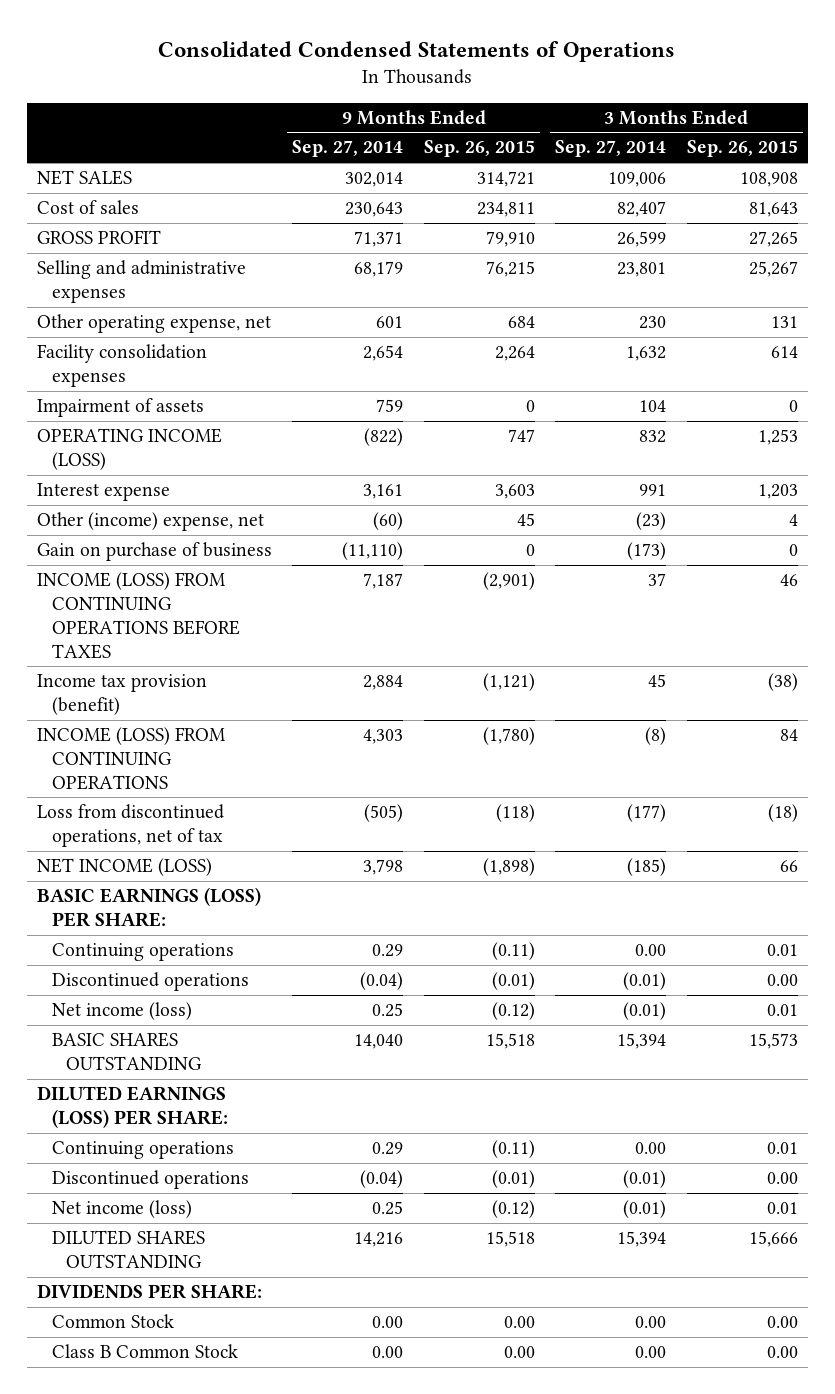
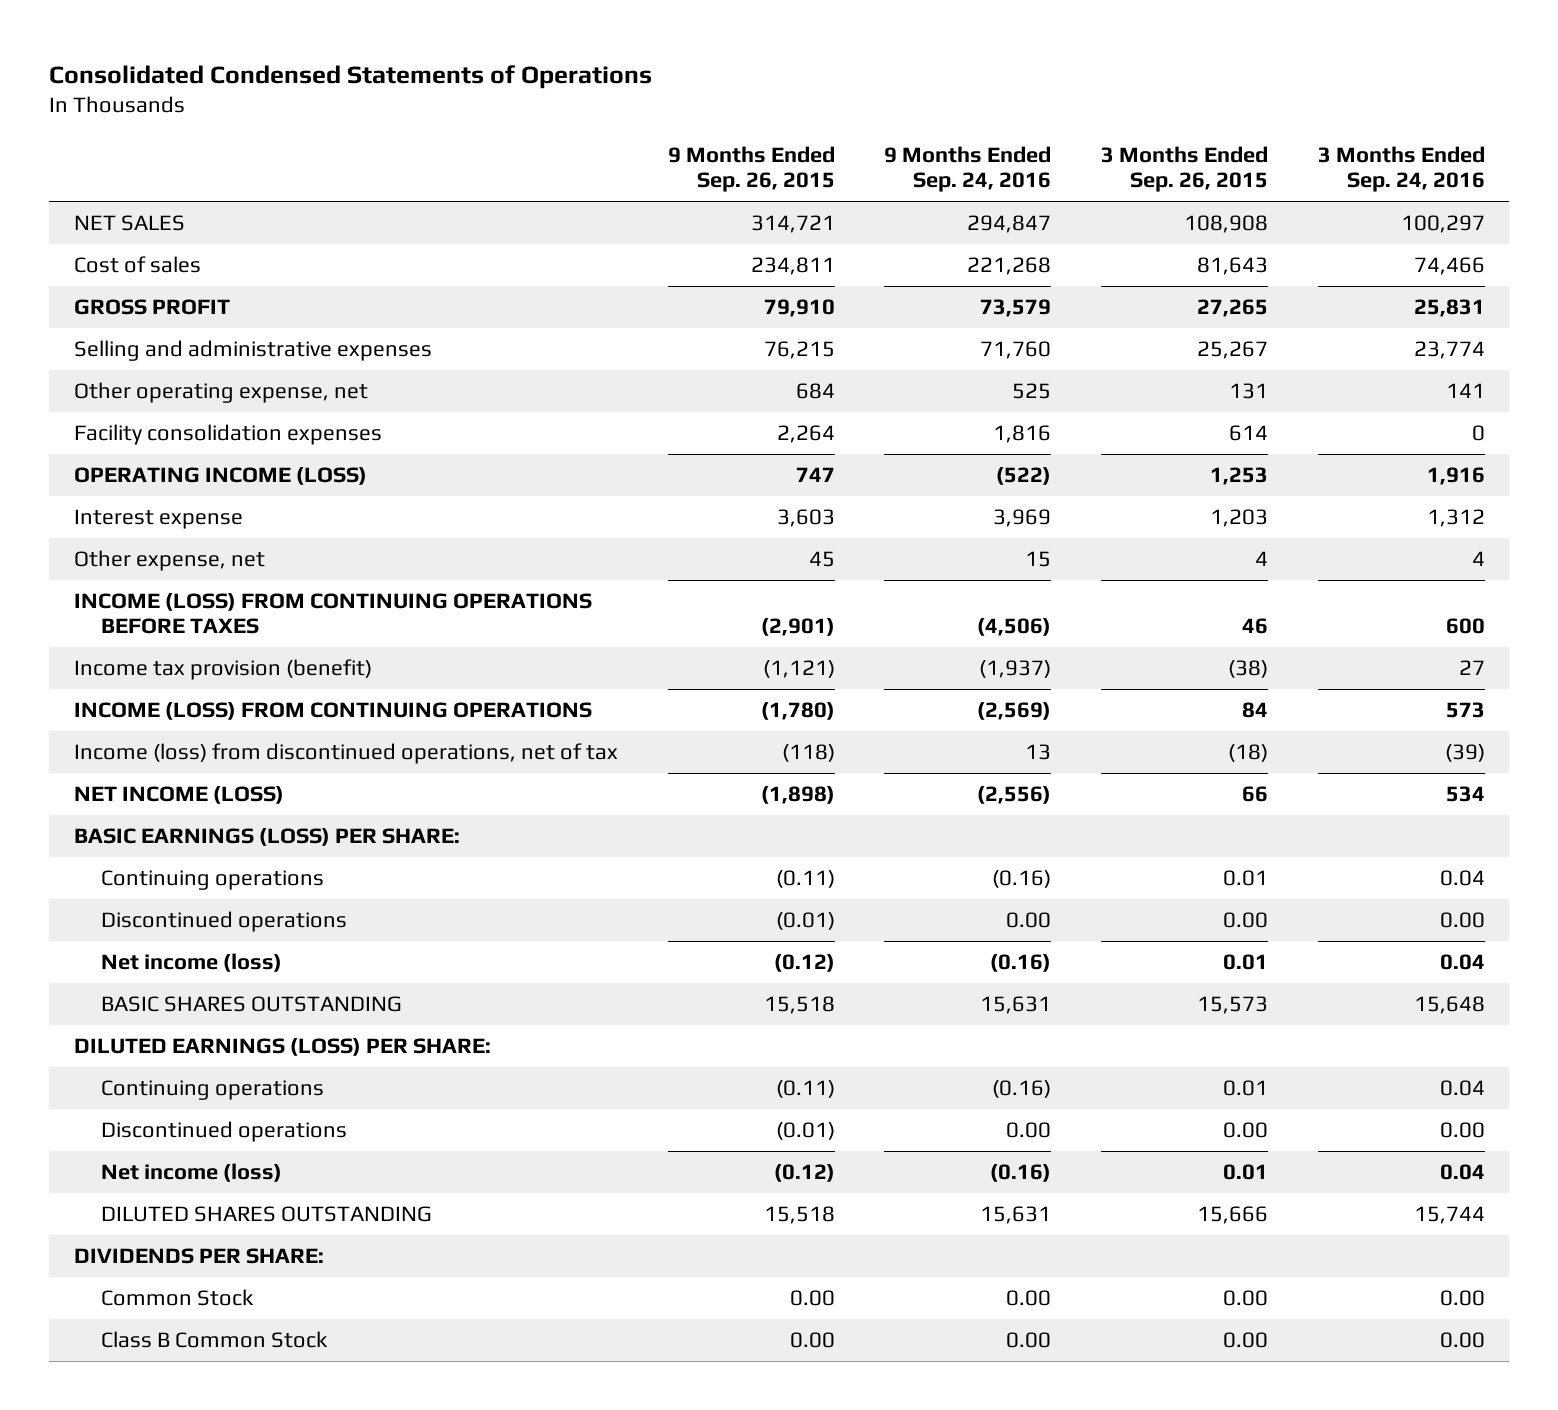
[292,140,404,158] Sep. 27, 2014 -> none
[555,140,667,158] Sep. 27, 2014 -> none
none -> [884,146,1052,193] 9 Months Ended Sep. 24, 2016
none -> [1317,146,1485,193] 3 Months Ended Sep. 24, 2016
[37,398,205,418] Impairment of assets -> none
[37,542,273,562] Gain on purchase of business -> none
[37,512,265,532] Other (income) expense, net -> [73,550,265,572] Other expense, net
[37,804,225,847] Loss from discontinued operations, net of tax -> [73,743,618,765] Income (loss) from discontinued operations, net of tax

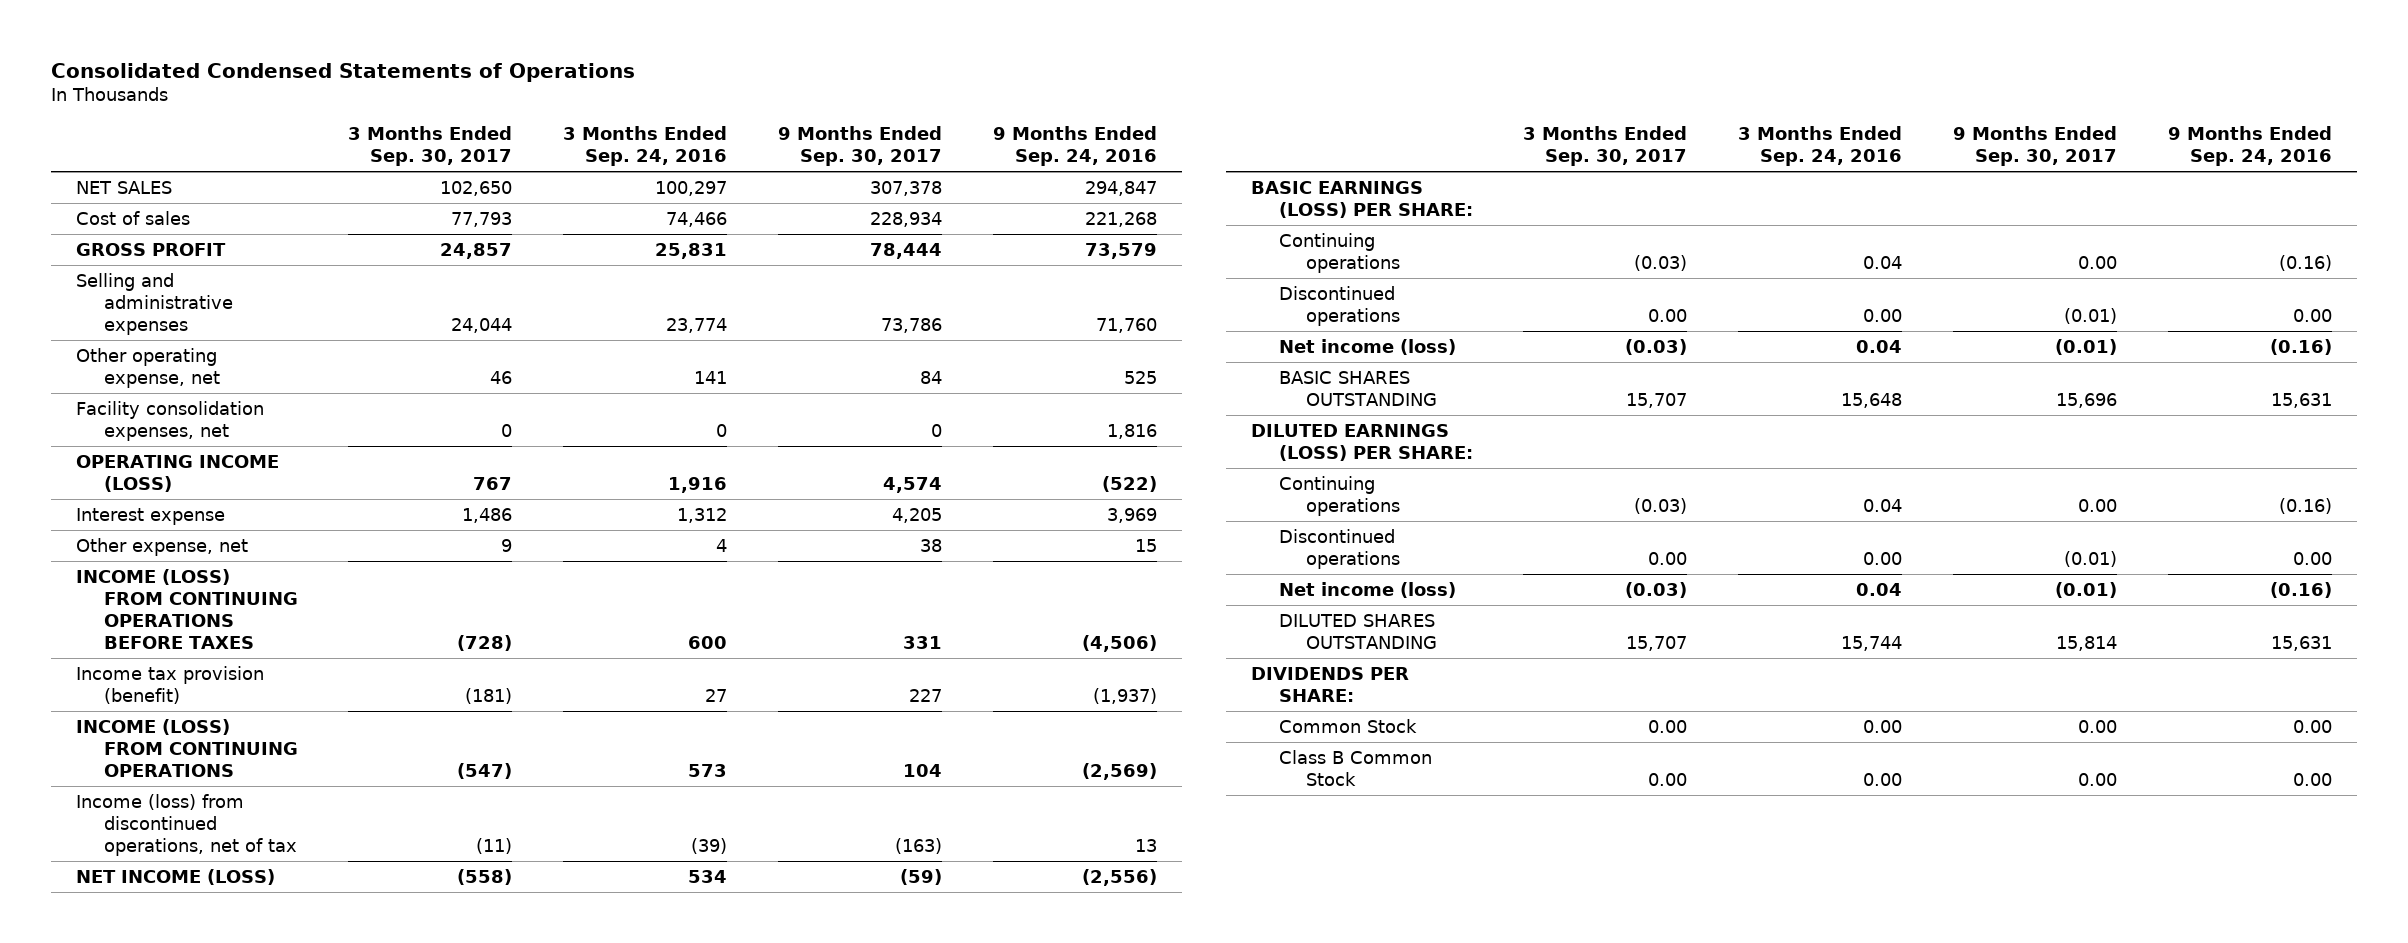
[667,146,835,193] 9 Months Ended Sep. 26, 2015 -> none
[1100,146,1268,193] 3 Months Ended Sep. 26, 2015 -> none
none -> [348,126,513,167] 3 Months Ended Sep. 30, 2017
none -> [777,126,942,167] 9 Months Ended Sep. 30, 2017
[73,424,382,446] Facility consolidation expenses -> [76,400,265,441] Facility consolidation expenses, net

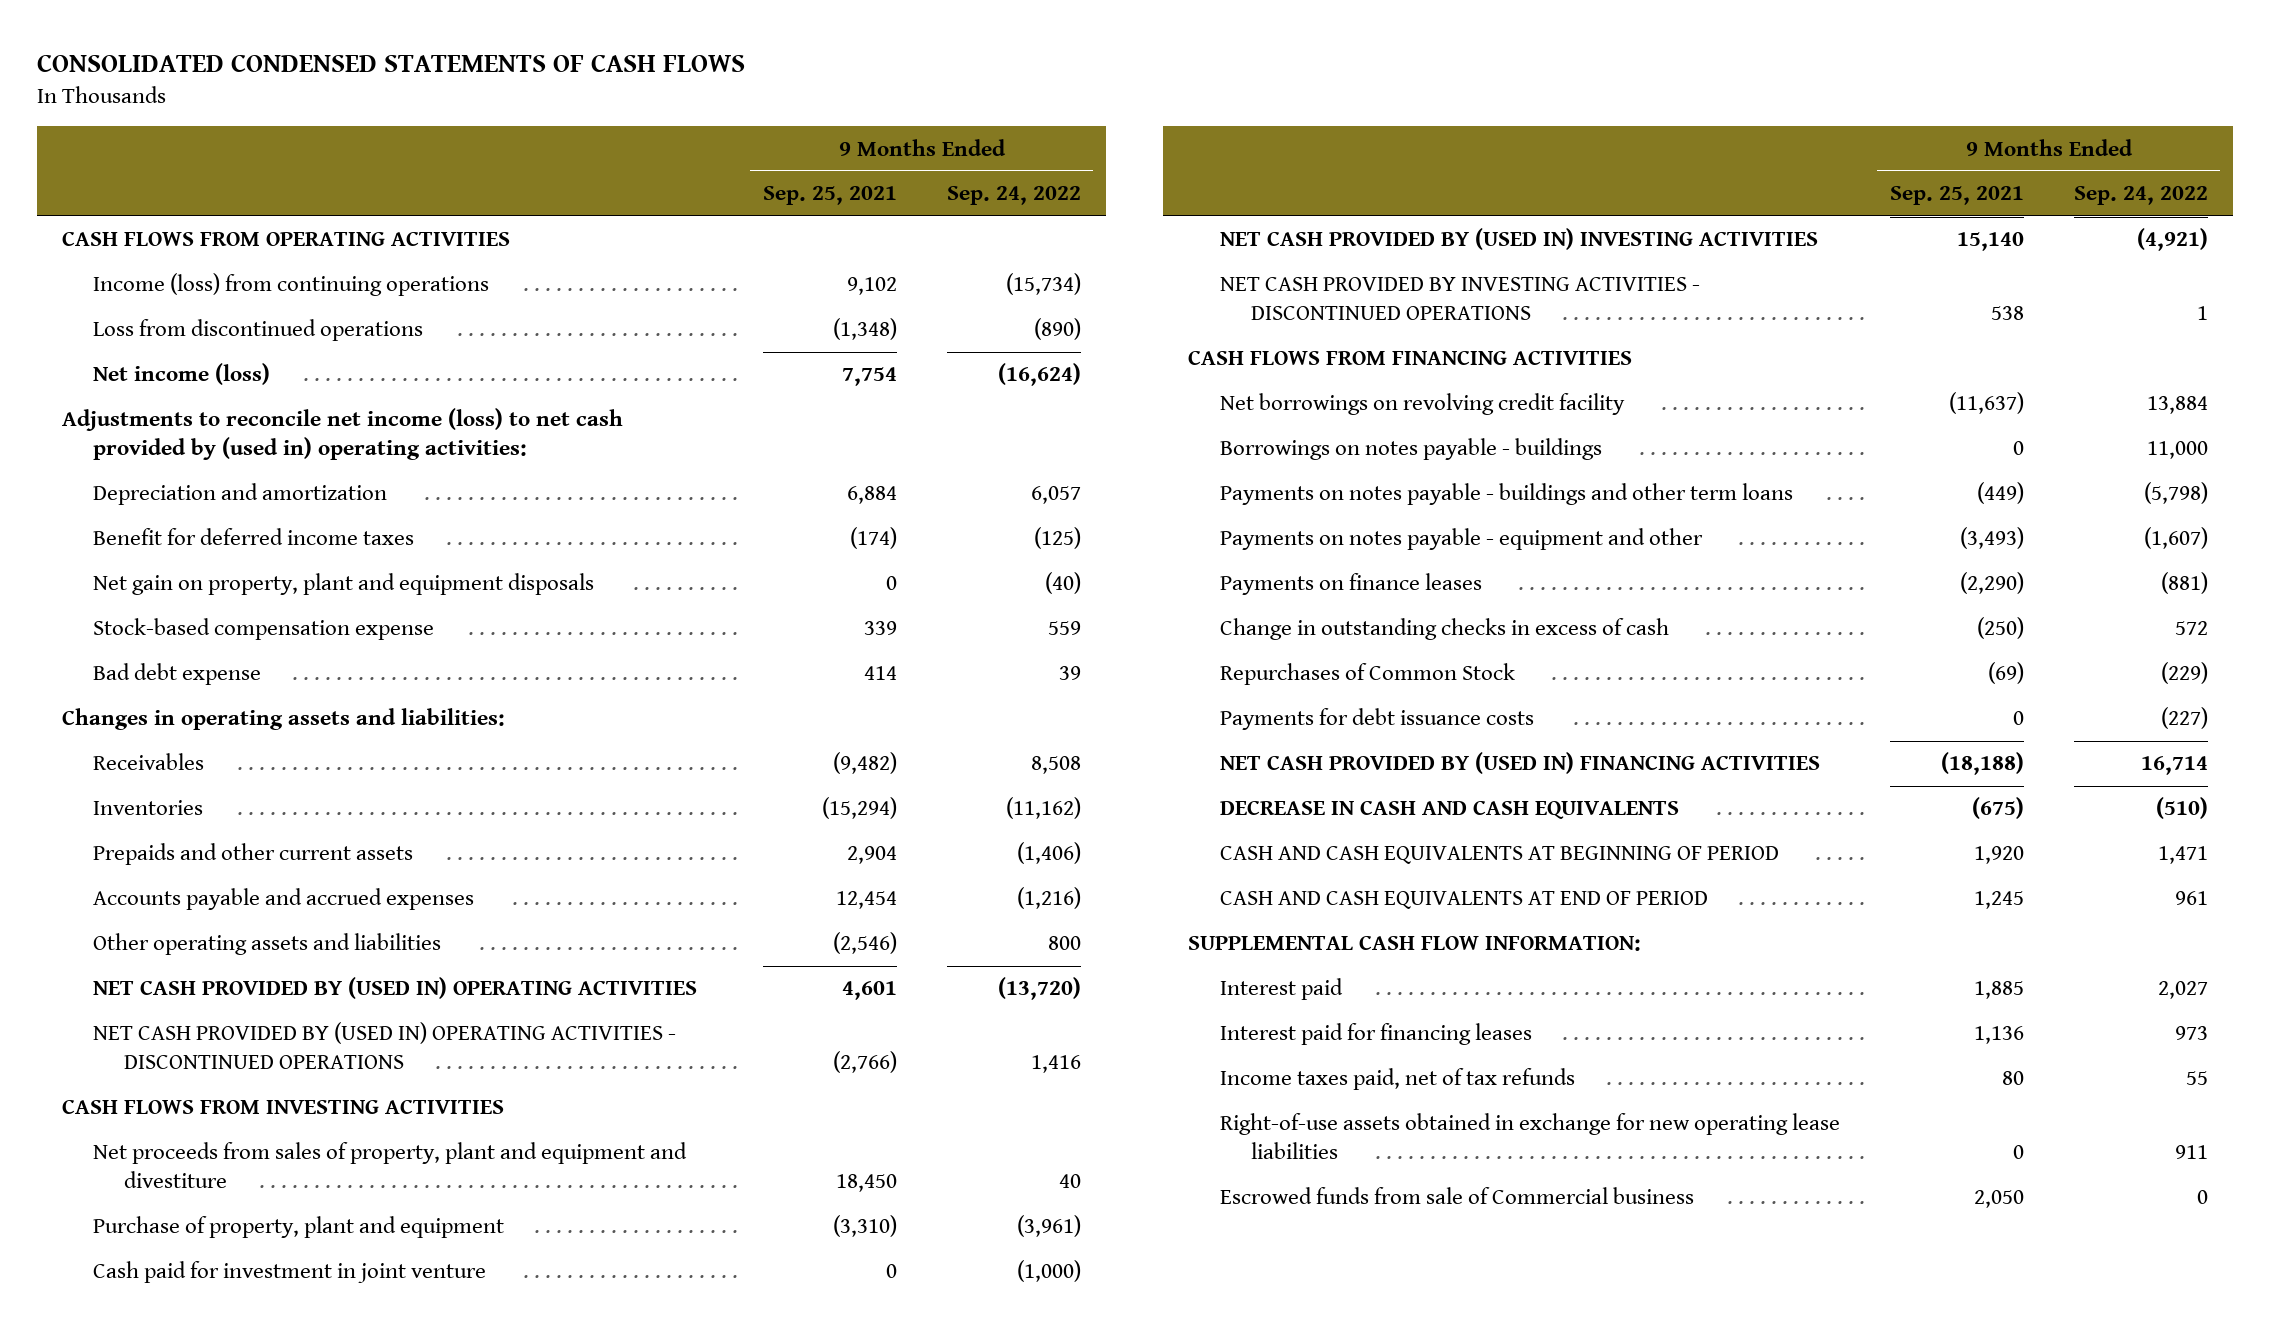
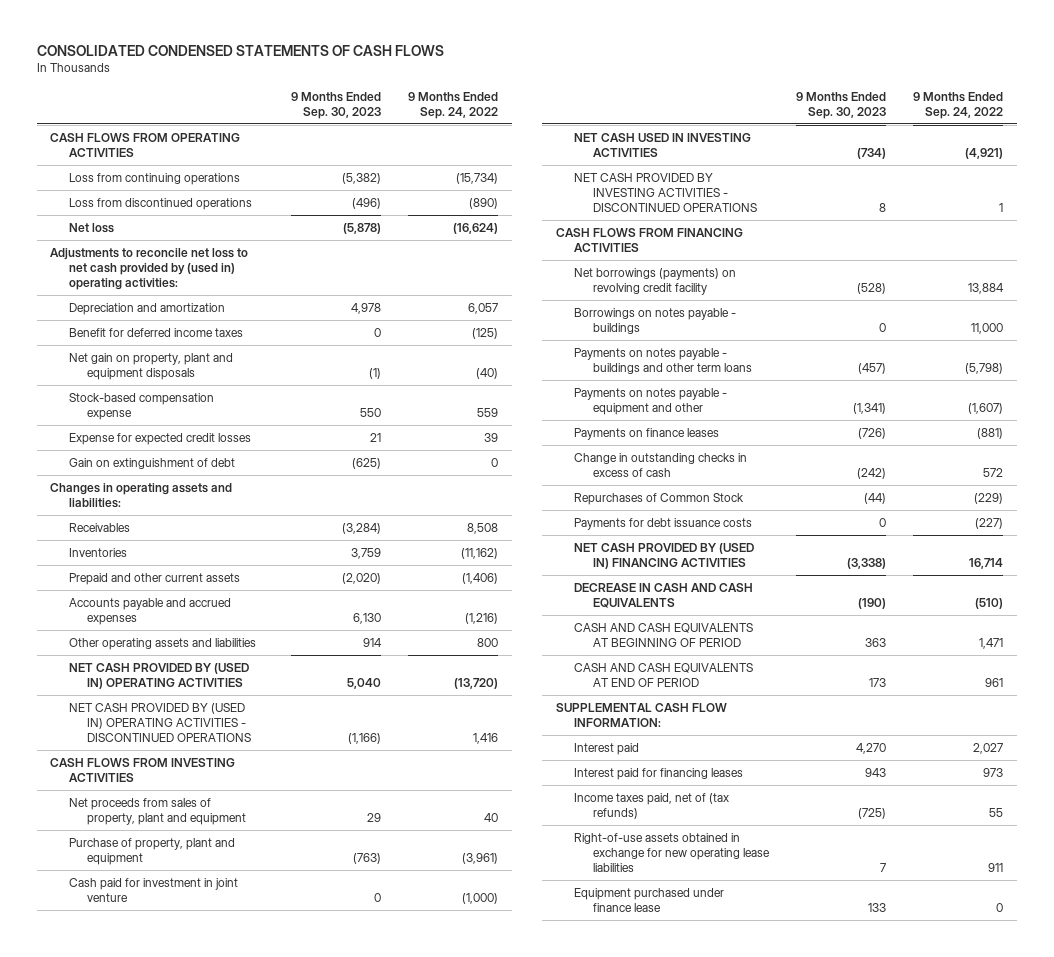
[762,186,897,206] Sep. 25, 2021 -> none
none -> [290,91,381,119] 9 Months Ended Sep. 30, 2023
[92,273,489,297] Income (loss) from continuing operations -> [68,172,240,185] Loss from continuing operations
[92,363,270,386] Net income (loss) -> [68,222,114,233] Net loss
[61,408,623,461] Adjustments to reconcile net income (loss) to net cash provided by (used in) operating activities: -> [50,247,249,290] Adjustments to reconcile net loss to net cash provided by (used in) operating activities:
[92,663,261,686] Bad debt expense -> [68,432,251,445] Expense for expected credit losses
none -> [68,457,235,469] Gain on extinguishment of debt
[92,843,413,866] Prepaids and other current assets -> [68,572,240,585] Prepaid and other current assets
[92,1142,687,1189] Net proceeds from sales of property, plant and equipment and divestiture -> [68,797,247,825] Net proceeds from sales of property, plant and equipment
[1219,228,1818,251] NET CASH PROVIDED BY (USED IN) INVESTING ACTIVITIES -> [574,132,752,157] NET CASH USED IN INVESTING ACTIVITIES
[1219,393,1625,416] Net borrowings on revolving credit facility -> [574,267,737,295] Net borrowings (payments) on revolving credit facility
[1219,1068,1575,1091] Income taxes paid, net of tax refunds -> [574,792,730,819] Income taxes paid, net of (tax refunds)
[1219,1187,1694,1205] Escrowed funds from sale of Commercial business -> none
none -> [574,887,725,912] Equipment purchased under finance lease

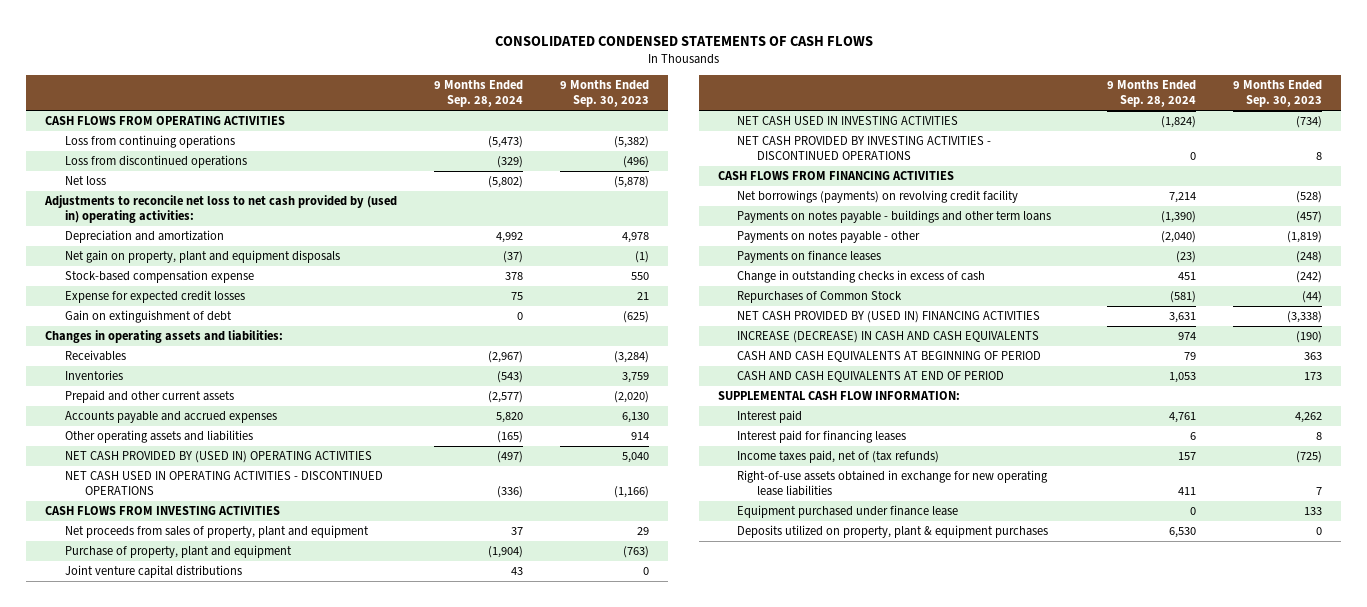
[408,91,499,119] 9 Months Ended Sep. 24, 2022 -> none
none -> [434,80,524,108] 9 Months Ended Sep. 28, 2024
[68,327,243,337] Benefit for deferred income taxes -> none
[68,702,252,742] NET CASH PROVIDED BY (USED IN) OPERATING ACTIVITIES - DISCONTINUED OPERATIONS -> [64,470,383,496] NET CASH USED IN OPERATING ACTIVITIES - DISCONTINUED OPERATIONS
[68,877,238,902] Cash paid for investment in joint venture -> none
none -> [64,564,242,578] Joint venture capital distributions
[574,307,737,334] Borrowings on notes payable - buildings -> none
[574,387,728,415] Payments on notes payable - equipment and other -> [737,230,921,243] Payments on notes payable - other
[853,402,887,414] (1,341) -> [1287,230,1323,243] (1,819)
[858,427,887,439] (726) -> [1296,250,1323,263] (248)
[574,517,753,530] Payments for debt issuance costs -> none
[574,582,754,608] DECREASE IN CASH AND CASH EQUIVALENTS -> [737,330,1040,343] INCREASE (DECREASE) IN CASH AND CASH EQUIVALENTS
[856,742,887,754] 4,270 -> [1295,411,1323,423] 4,262
[865,767,887,777] 943 -> [1316,431,1323,440] 8
none -> [737,524,1049,538] Deposits utilized on property, plant & equipment purchases

